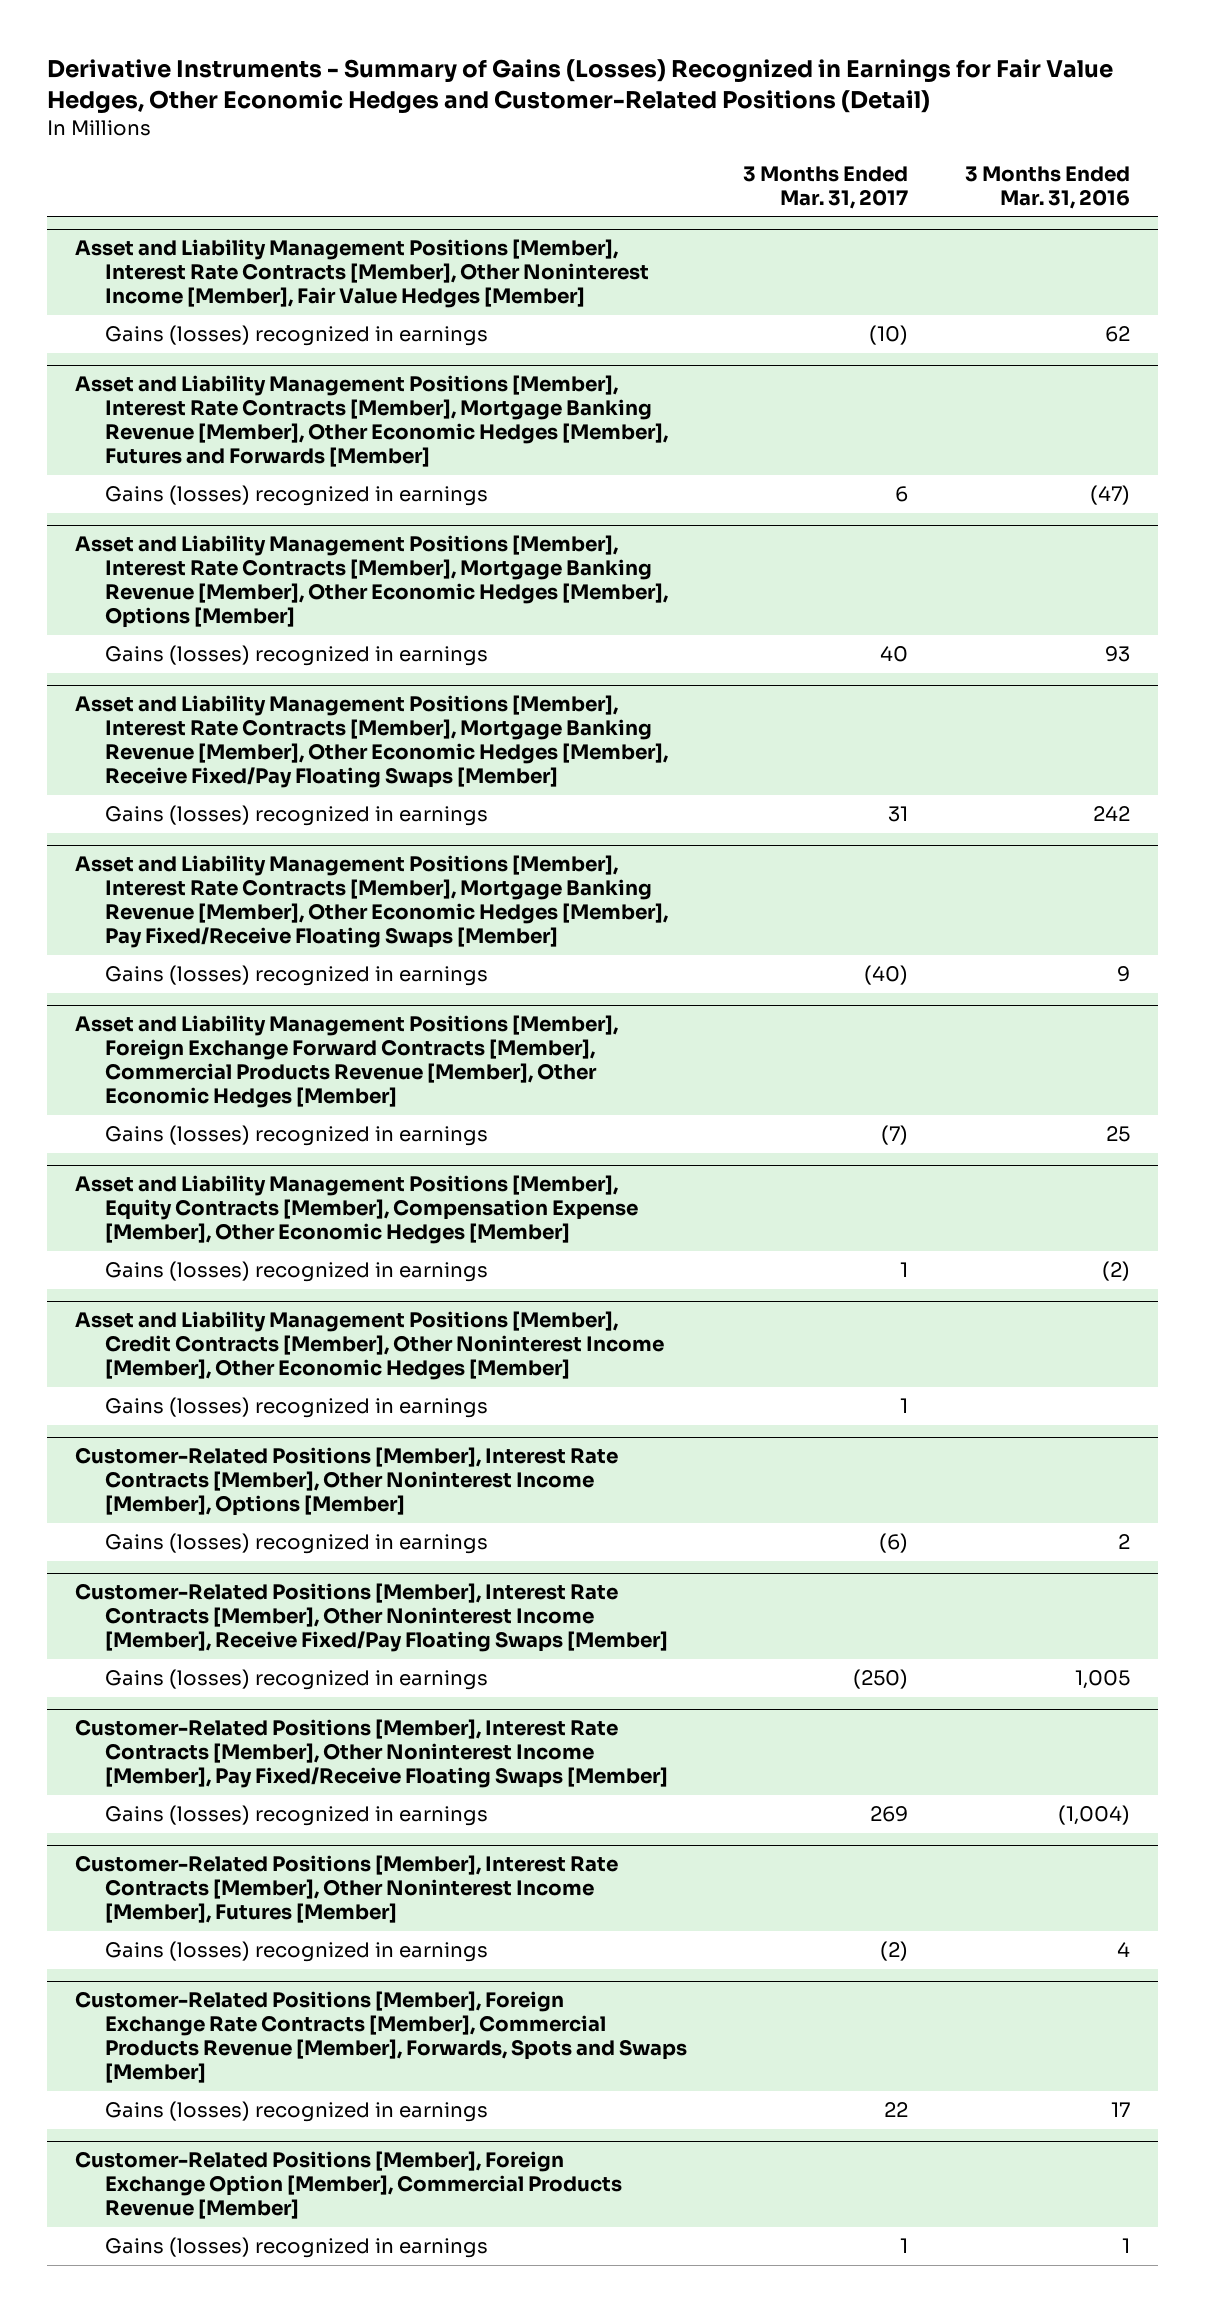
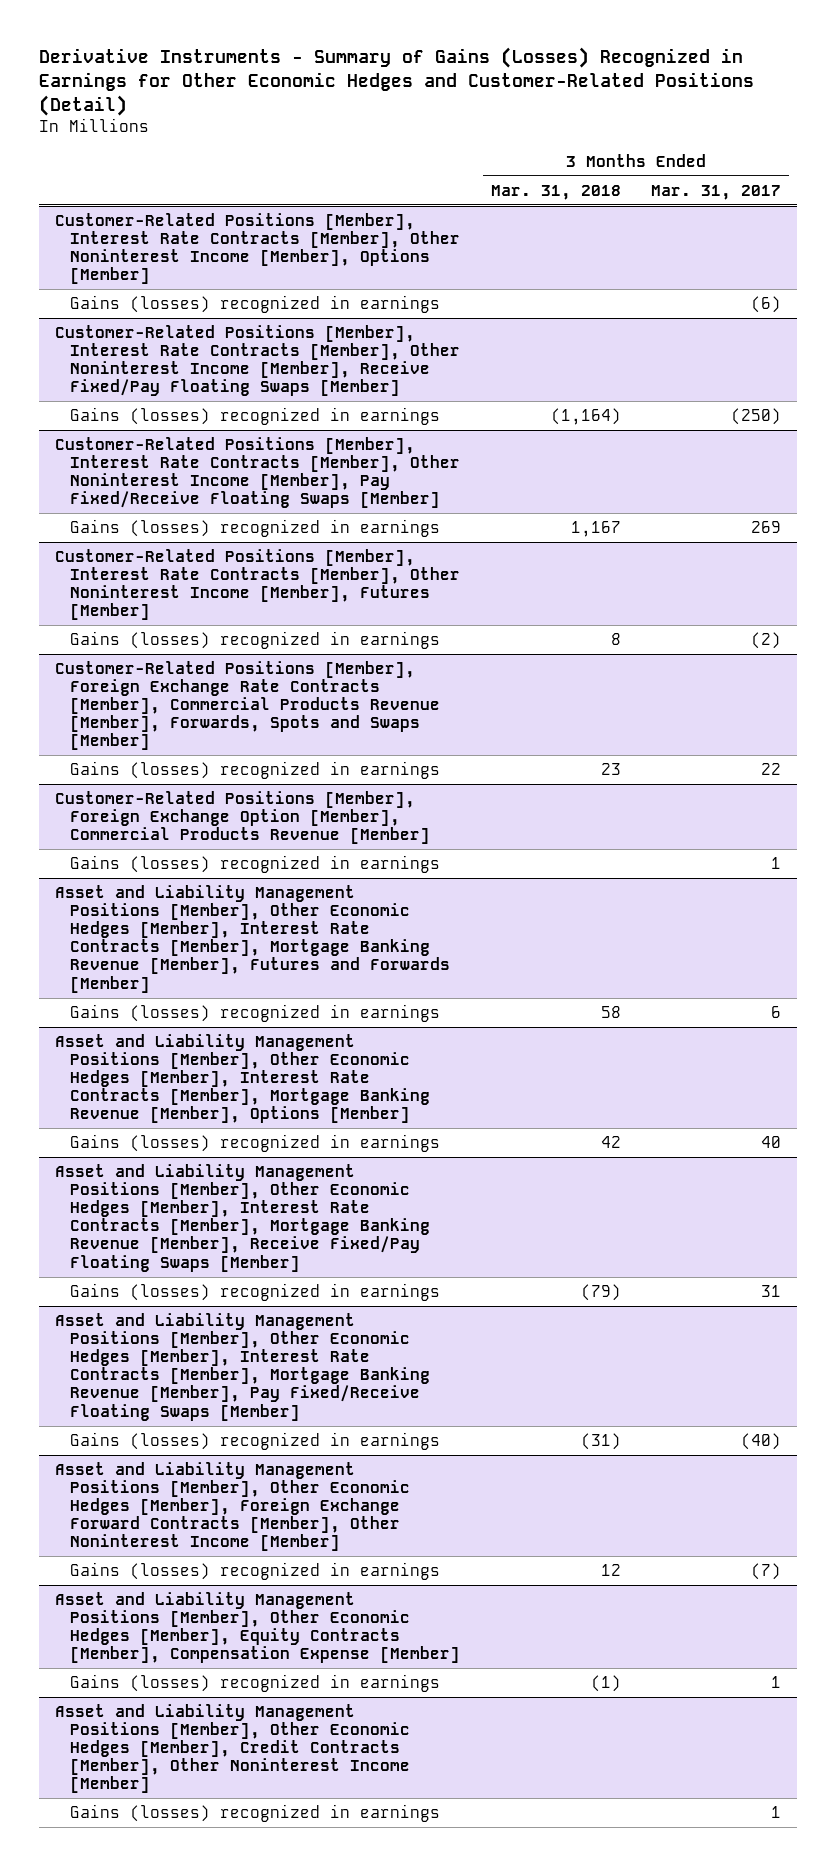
[46,59,1113,115] Derivative Instruments - Summary of Gains (Losses) Recognized in Earnings for Fair Value Hedges, Other Economic Hedges and Customer-Related Positions (Detail) -> [39,47,755,117] Derivative Instruments - Summary of Gains (Losses) Recognized in Earnings for Other Economic Hedges and Customer-Related Positions (Detail)
[964,165,1130,209] 3 Months Ended Mar. 31, 2016 -> none
none -> [490,184,621,200] Mar. 31, 2018
[74,239,649,309] Asset and Liability Management Positions [Member], Interest Rate Contracts [Member], Other Noninterest Income [Member], Fair Value Hedges [Member] -> none
[104,324,488,346] Gains (losses) recognized in earnings -> none
[74,375,668,468] Asset and Liability Management Positions [Member], Interest Rate Contracts [Member], Mortgage Banking Revenue [Member], Other Economic Hedges [Member], Futures and Forwards [Member] -> none
[104,484,488,506] Gains (losses) recognized in earnings -> none
[74,535,668,629] Asset and Liability Management Positions [Member], Interest Rate Contracts [Member], Mortgage Banking Revenue [Member], Other Economic Hedges [Member], Options [Member] -> none
[104,644,488,666] Gains (losses) recognized in earnings -> none
[74,695,668,789] Asset and Liability Management Positions [Member], Interest Rate Contracts [Member], Mortgage Banking Revenue [Member], Other Economic Hedges [Member], Receive Fixed/Pay Floating Swaps [Member] -> none
[104,804,488,826] Gains (losses) recognized in earnings -> none
[74,855,668,949] Asset and Liability Management Positions [Member], Interest Rate Contracts [Member], Mortgage Banking Revenue [Member], Other Economic Hedges [Member], Pay Fixed/Receive Floating Swaps [Member] -> none
[104,964,488,986] Gains (losses) recognized in earnings -> none
[74,1015,618,1109] Asset and Liability Management Positions [Member], Foreign Exchange Forward Contracts [Member], Commercial Products Revenue [Member], Other Economic Hedges [Member] -> none
[104,1124,488,1146] Gains (losses) recognized in earnings -> none
[74,1175,638,1245] Asset and Liability Management Positions [Member], Equity Contracts [Member], Compensation Expense [Member], Other Economic Hedges [Member] -> none
[104,1260,488,1282] Gains (losses) recognized in earnings -> none
[74,1311,664,1381] Asset and Liability Management Positions [Member], Credit Contracts [Member], Other Noninterest Income [Member], Other Economic Hedges [Member] -> none
[104,1396,488,1418] Gains (losses) recognized in earnings -> none
none -> [54,884,451,993] Asset and Liability Management Positions [Member], Other Economic Hedges [Member], Interest Rate Contracts [Member], Mortgage Banking Revenue [Member], Futures and Forwards [Member]
none -> [70,1003,441,1022] Gains (losses) recognized in earnings
none -> [54,1033,431,1124] Asset and Liability Management Positions [Member], Other Economic Hedges [Member], Interest Rate Contracts [Member], Mortgage Banking Revenue [Member], Options [Member]
none -> [70,1133,441,1152] Gains (losses) recognized in earnings
none -> [54,1163,431,1272] Asset and Liability Management Positions [Member], Other Economic Hedges [Member], Interest Rate Contracts [Member], Mortgage Banking Revenue [Member], Receive Fixed/Pay Floating Swaps [Member]
none -> [70,1282,441,1301] Gains (losses) recognized in earnings
none -> [54,1312,431,1421] Asset and Liability Management Positions [Member], Other Economic Hedges [Member], Interest Rate Contracts [Member], Mortgage Banking Revenue [Member], Pay Fixed/Receive Floating Swaps [Member]
none -> [70,1431,441,1450] Gains (losses) recognized in earnings
none -> [54,1461,411,1552] Asset and Liability Management Positions [Member], Other Economic Hedges [Member], Foreign Exchange Forward Contracts [Member], Other Noninterest Income [Member]
none -> [70,1561,441,1580] Gains (losses) recognized in earnings
none -> [54,1591,461,1664] Asset and Liability Management Positions [Member], Other Economic Hedges [Member], Equity Contracts [Member], Compensation Expense [Member]
none -> [70,1673,441,1692] Gains (losses) recognized in earnings
none -> [54,1703,411,1794] Asset and Liability Management Positions [Member], Other Economic Hedges [Member], Credit Contracts [Member], Other Noninterest Income [Member]
none -> [70,1803,441,1822] Gains (losses) recognized in earnings

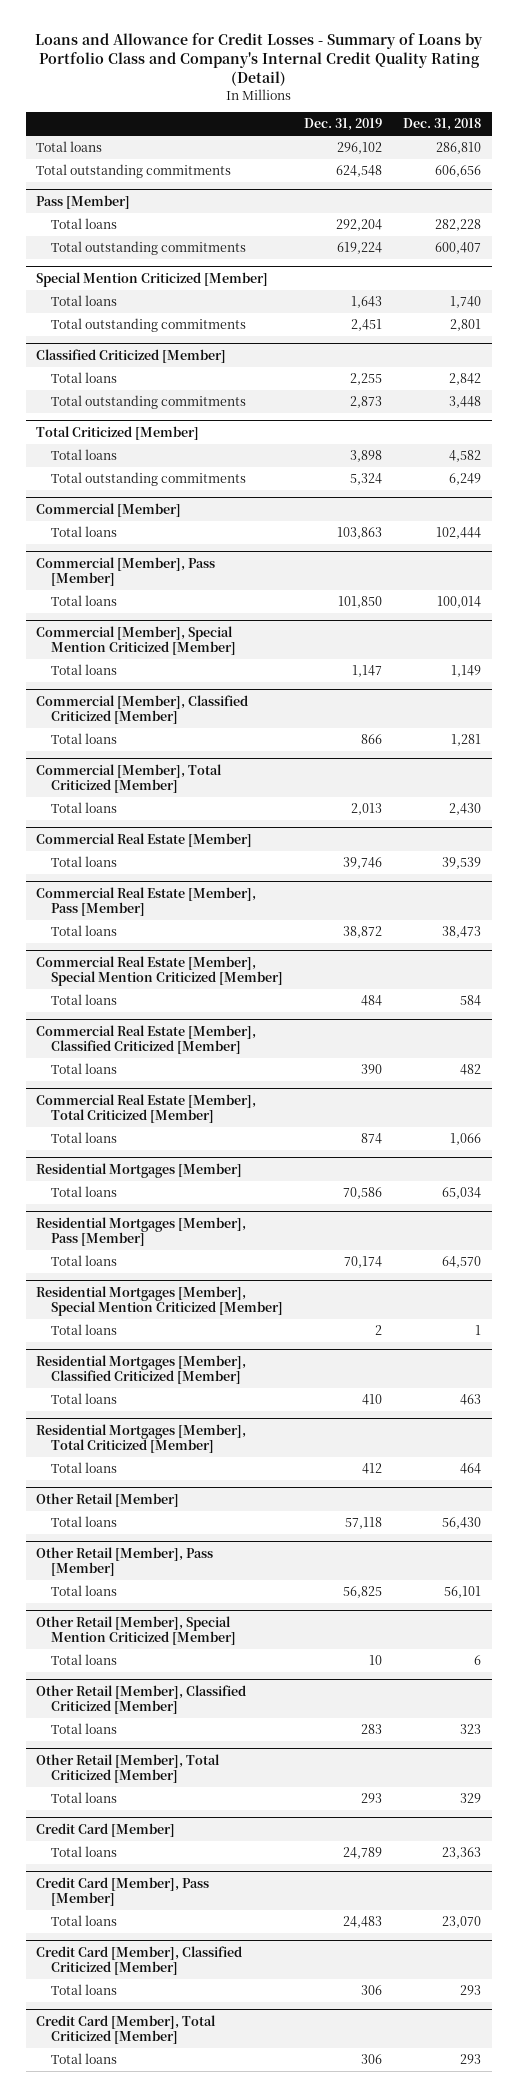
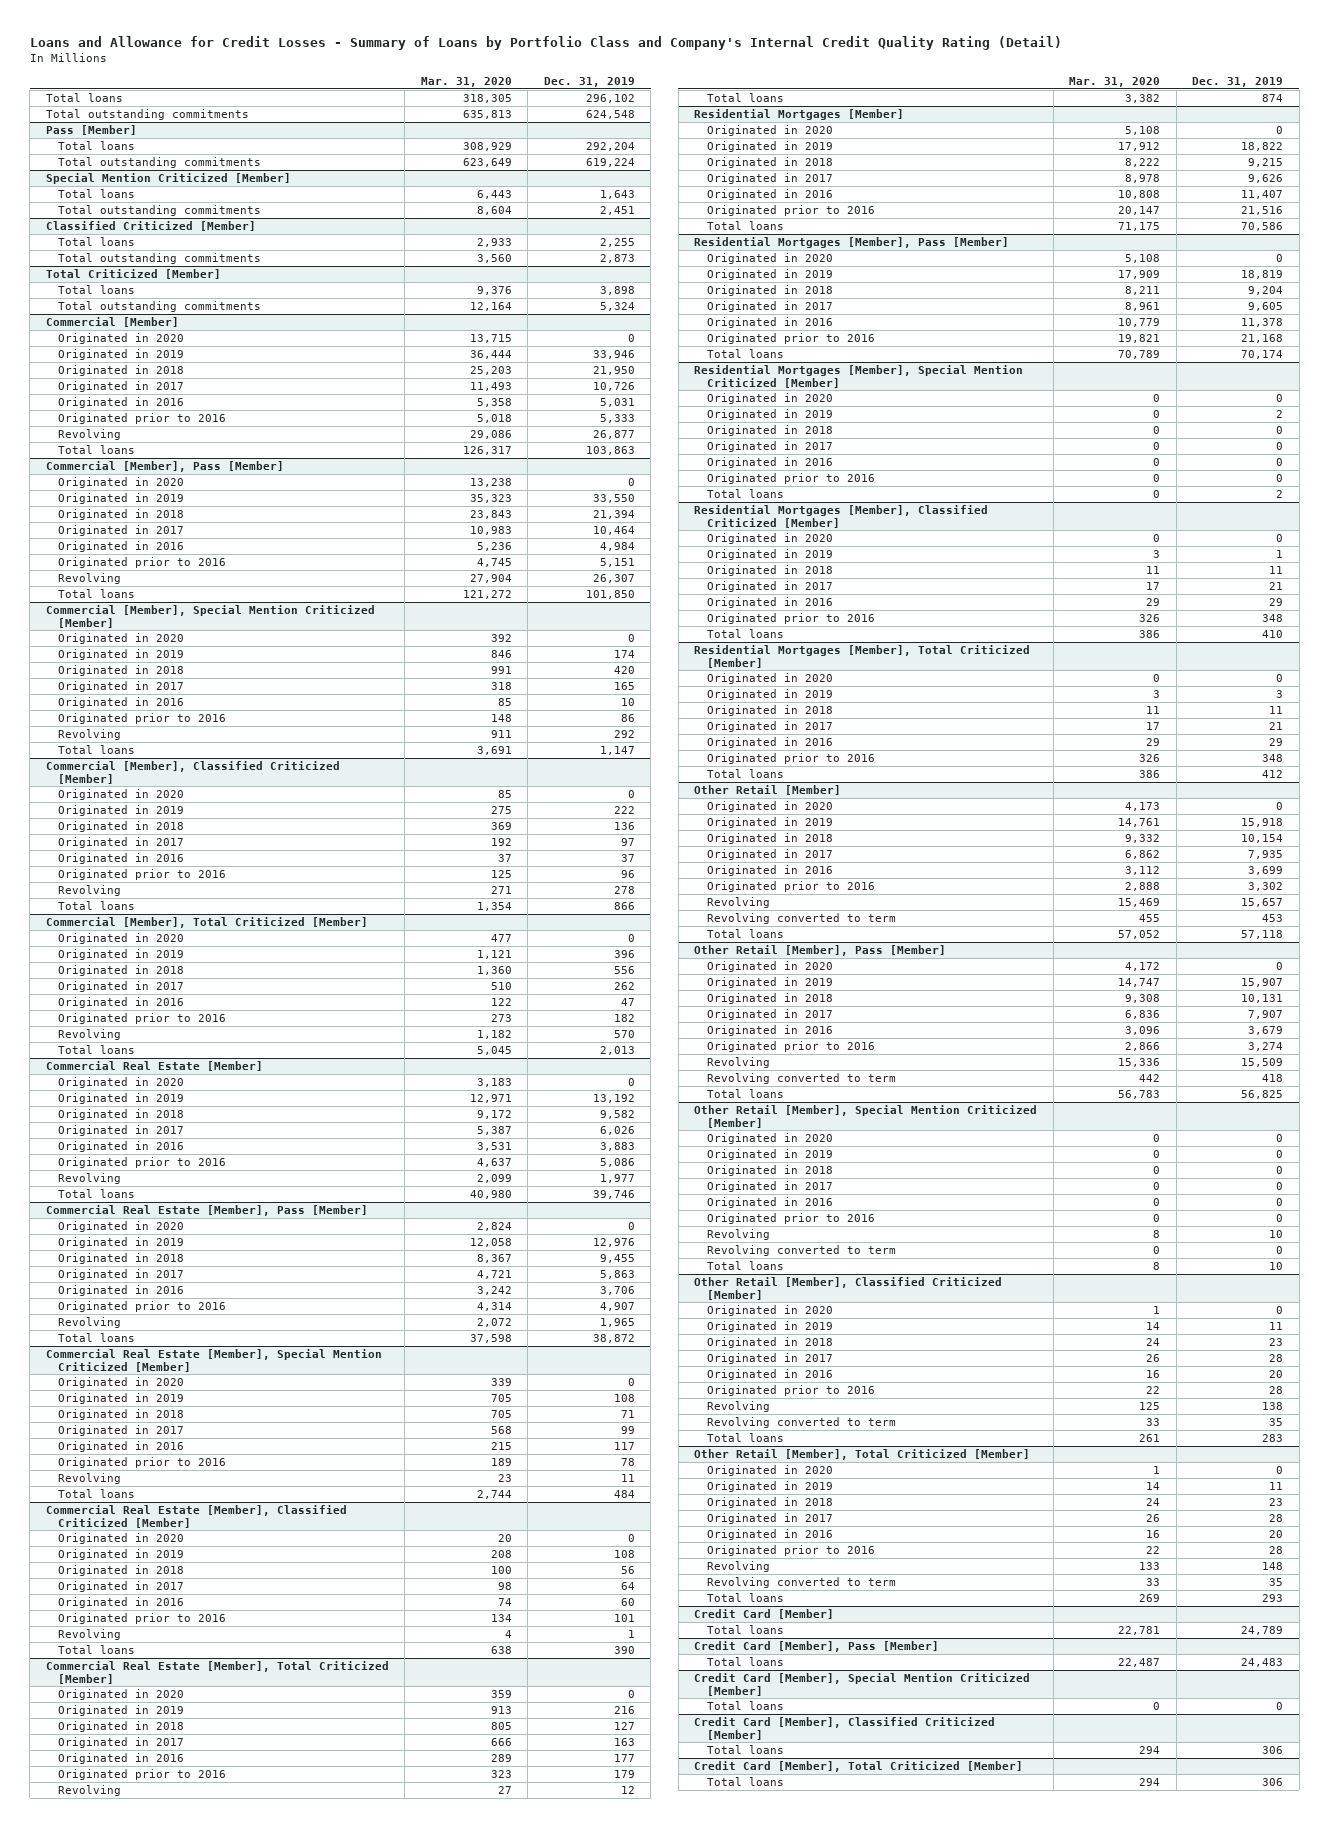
[403,118,482,132] Dec. 31, 2018 -> none
none -> [420,76,512,87] Mar. 31, 2020
none -> [58,332,185,344] Originated in 2020
none -> [58,348,185,360] Originated in 2019
none -> [58,364,185,376] Originated in 2018
none -> [58,380,185,392] Originated in 2017
none -> [58,396,185,408] Originated in 2016
none -> [58,412,227,424] Originated prior to 2016
none -> [58,428,122,440] Revolving
none -> [58,476,185,488] Originated in 2020
none -> [58,492,185,504] Originated in 2019
none -> [58,508,185,520] Originated in 2018
none -> [58,524,185,536] Originated in 2017
none -> [58,540,185,552] Originated in 2016
none -> [58,556,227,568] Originated prior to 2016
none -> [58,572,122,584] Revolving
none -> [58,632,185,644] Originated in 2020
none -> [58,648,185,660] Originated in 2019
none -> [58,664,185,676] Originated in 2018
none -> [58,680,185,692] Originated in 2017
none -> [58,696,185,708] Originated in 2016
none -> [58,712,227,724] Originated prior to 2016
none -> [58,728,122,740] Revolving
none -> [58,788,185,800] Originated in 2020
none -> [58,804,185,816] Originated in 2019
none -> [58,820,185,832] Originated in 2018
none -> [58,836,185,848] Originated in 2017
none -> [58,852,185,864] Originated in 2016
none -> [58,868,227,880] Originated prior to 2016
none -> [58,884,122,896] Revolving
none -> [58,932,185,944] Originated in 2020
none -> [58,948,185,960] Originated in 2019
none -> [58,964,185,976] Originated in 2018
none -> [58,980,185,992] Originated in 2017
none -> [58,996,185,1008] Originated in 2016
none -> [58,1012,227,1024] Originated prior to 2016
none -> [58,1028,122,1040] Revolving
none -> [58,1076,185,1088] Originated in 2020
none -> [58,1092,185,1104] Originated in 2019
none -> [58,1108,185,1120] Originated in 2018
none -> [58,1124,185,1136] Originated in 2017
none -> [58,1140,185,1152] Originated in 2016
none -> [58,1156,227,1168] Originated prior to 2016
none -> [58,1172,122,1184] Revolving
none -> [58,1220,185,1232] Originated in 2020
none -> [58,1236,185,1248] Originated in 2019
none -> [58,1252,185,1264] Originated in 2018
none -> [58,1268,185,1280] Originated in 2017
none -> [58,1284,185,1296] Originated in 2016
none -> [58,1300,227,1312] Originated prior to 2016
none -> [58,1316,122,1328] Revolving
none -> [58,1376,185,1388] Originated in 2020
none -> [58,1392,185,1404] Originated in 2019
none -> [58,1408,185,1420] Originated in 2018
none -> [58,1424,185,1436] Originated in 2017
none -> [58,1440,185,1452] Originated in 2016
none -> [58,1456,227,1468] Originated prior to 2016
none -> [58,1472,122,1484] Revolving
none -> [58,1532,185,1544] Originated in 2020
none -> [58,1548,185,1560] Originated in 2019
none -> [58,1564,185,1576] Originated in 2018
none -> [58,1580,185,1592] Originated in 2017
none -> [58,1596,185,1608] Originated in 2016
none -> [58,1612,227,1624] Originated prior to 2016
none -> [58,1628,122,1640] Revolving
none -> [58,1688,185,1700] Originated in 2020
none -> [58,1704,185,1716] Originated in 2019
none -> [58,1720,185,1732] Originated in 2018
none -> [58,1736,185,1748] Originated in 2017
none -> [58,1752,185,1764] Originated in 2016
none -> [58,1768,227,1780] Originated prior to 2016
none -> [58,1784,122,1796] Revolving
none -> [706,124,833,136] Originated in 2020
none -> [706,140,833,152] Originated in 2019
none -> [706,156,833,168] Originated in 2018
none -> [706,172,833,184] Originated in 2017
none -> [706,188,833,200] Originated in 2016
none -> [706,204,875,216] Originated prior to 2016
none -> [706,252,833,264] Originated in 2020
none -> [706,268,833,280] Originated in 2019
none -> [706,284,833,296] Originated in 2018
none -> [706,300,833,312] Originated in 2017
none -> [706,316,833,328] Originated in 2016
none -> [706,332,875,344] Originated prior to 2016
none -> [706,392,833,404] Originated in 2020
none -> [706,408,833,420] Originated in 2019
none -> [706,424,833,436] Originated in 2018
none -> [706,440,833,452] Originated in 2017
none -> [706,456,833,468] Originated in 2016
none -> [706,472,875,484] Originated prior to 2016
none -> [706,532,833,544] Originated in 2020
none -> [706,548,833,560] Originated in 2019
none -> [706,564,833,576] Originated in 2018
none -> [706,580,833,592] Originated in 2017
none -> [706,596,833,608] Originated in 2016
none -> [706,612,875,624] Originated prior to 2016
none -> [706,672,833,684] Originated in 2020
none -> [706,688,833,700] Originated in 2019
none -> [706,704,833,716] Originated in 2018
none -> [706,720,833,732] Originated in 2017
none -> [706,736,833,748] Originated in 2016
none -> [706,752,875,764] Originated prior to 2016
none -> [706,800,833,812] Originated in 2020
none -> [706,816,833,828] Originated in 2019
none -> [706,832,833,844] Originated in 2018
none -> [706,848,833,860] Originated in 2017
none -> [706,864,833,876] Originated in 2016
none -> [706,880,875,892] Originated prior to 2016
none -> [706,896,770,908] Revolving
none -> [706,912,896,924] Revolving converted to term
none -> [706,960,833,972] Originated in 2020
none -> [706,976,833,988] Originated in 2019
none -> [706,992,833,1004] Originated in 2018
none -> [706,1008,833,1020] Originated in 2017
none -> [706,1024,833,1036] Originated in 2016
none -> [706,1040,875,1052] Originated prior to 2016
none -> [706,1056,770,1068] Revolving
none -> [706,1072,896,1084] Revolving converted to term
none -> [706,1132,833,1144] Originated in 2020
none -> [706,1148,833,1160] Originated in 2019
none -> [706,1164,833,1176] Originated in 2018
none -> [706,1180,833,1192] Originated in 2017
none -> [706,1196,833,1208] Originated in 2016
none -> [706,1212,875,1224] Originated prior to 2016
none -> [706,1228,770,1240] Revolving
none -> [706,1244,896,1256] Revolving converted to term
none -> [706,1304,833,1316] Originated in 2020
none -> [706,1320,833,1332] Originated in 2019
none -> [706,1336,833,1348] Originated in 2018
none -> [706,1352,833,1364] Originated in 2017
none -> [706,1368,833,1380] Originated in 2016
none -> [706,1384,875,1396] Originated prior to 2016
none -> [706,1400,770,1412] Revolving
none -> [706,1416,896,1428] Revolving converted to term
none -> [706,1464,833,1476] Originated in 2020
none -> [706,1480,833,1492] Originated in 2019
none -> [706,1496,833,1508] Originated in 2018
none -> [706,1512,833,1524] Originated in 2017
none -> [706,1528,833,1540] Originated in 2016
none -> [706,1544,875,1556] Originated prior to 2016
none -> [706,1560,770,1572] Revolving
none -> [706,1576,896,1588] Revolving converted to term
none -> [694,1672,1031,1696] Credit Card [Member], Special Mention Criticized [Member]
none -> [706,1700,784,1710] Total loans

